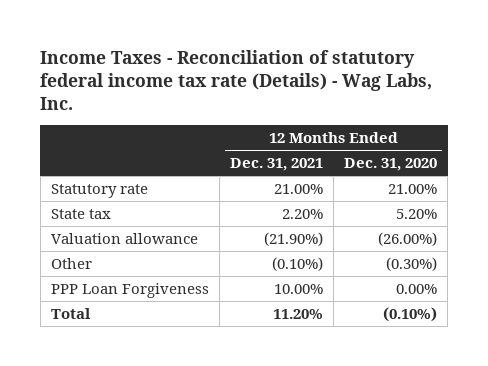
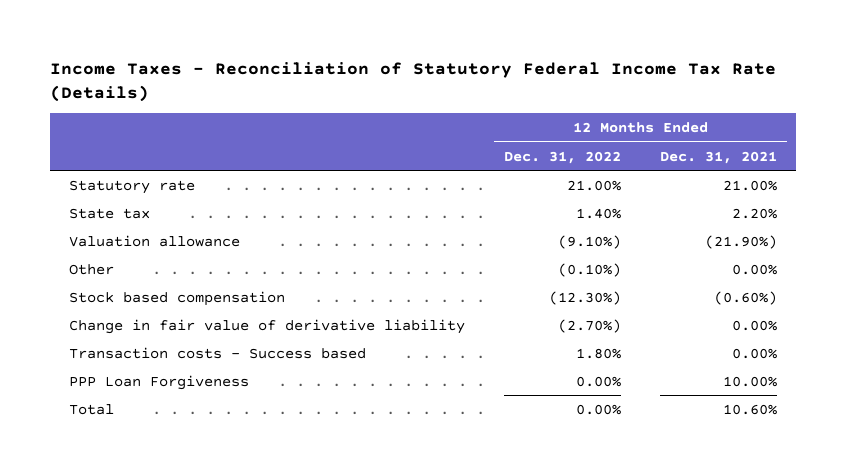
[40,49,433,111] Income Taxes - Reconciliation of statutory federal income tax rate (Details) - Wag Labs, Inc. -> [49,61,776,102] Income Taxes - Reconciliation of Statutory Federal Income Tax Rate (Details)
[344,158,438,172] Dec. 31, 2020 -> none
none -> [504,150,622,164] Dec. 31, 2022
[272,256,324,271] (0.10%) -> [731,263,777,275] 0.00%
none -> [69,290,286,306] Stock based compensation
none -> [69,318,466,334] Change in fair value of derivative liability
none -> [69,346,367,359] Transaction costs - Success based
[273,308,324,319] 11.20% -> [722,403,777,415] 10.60%

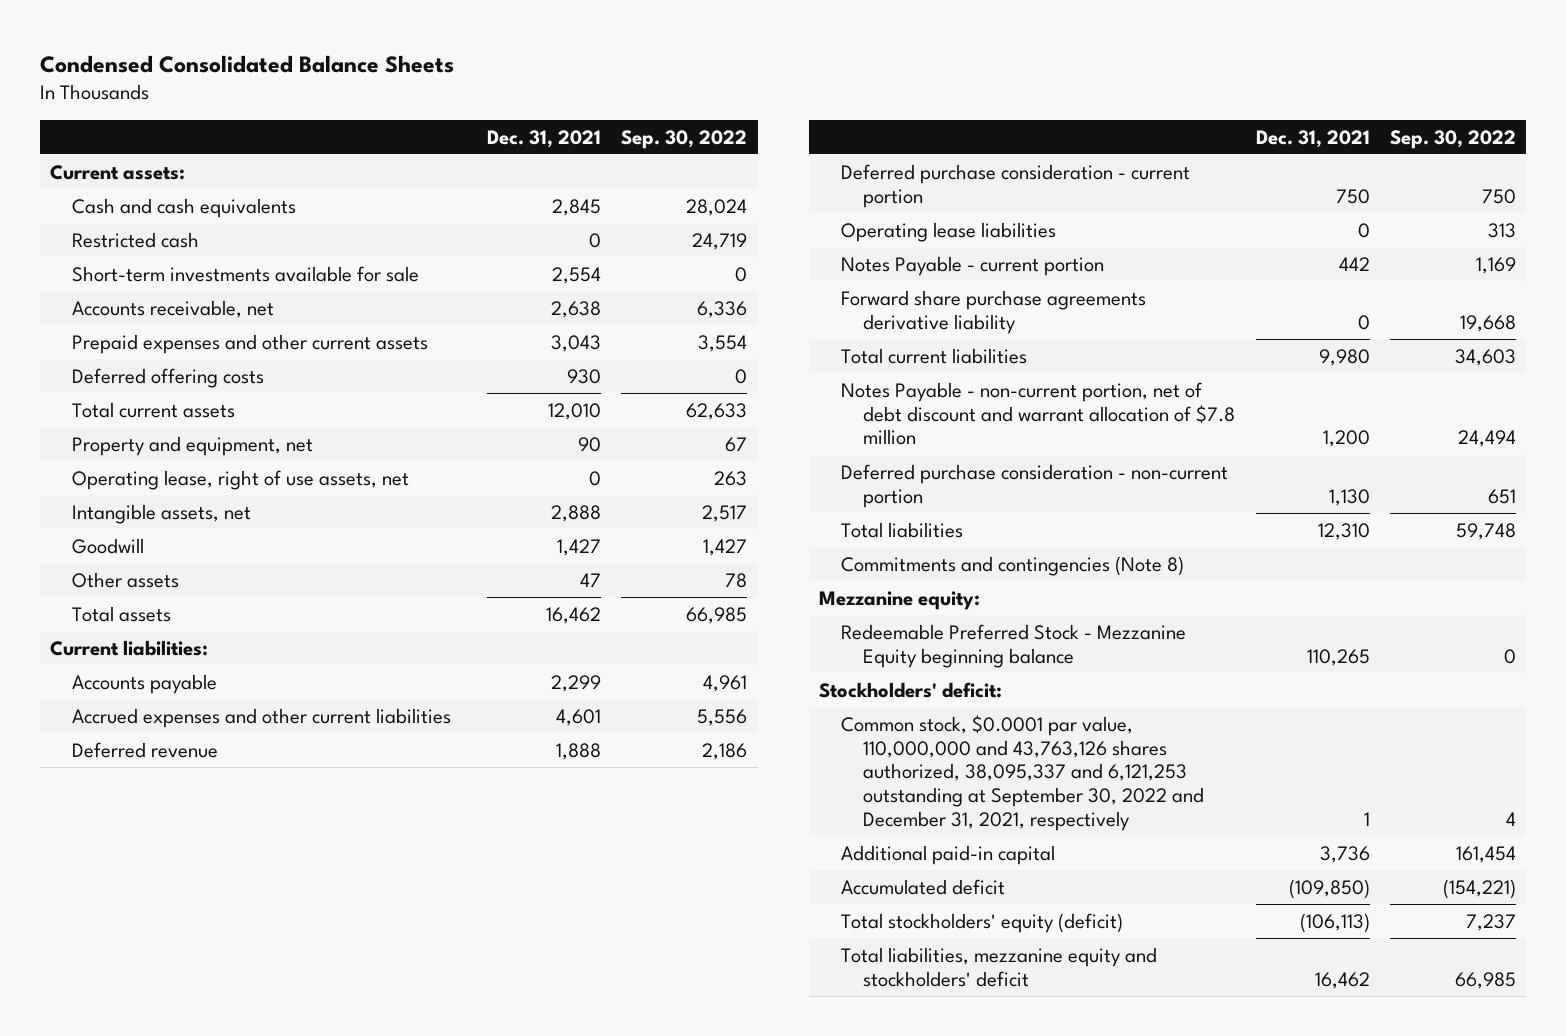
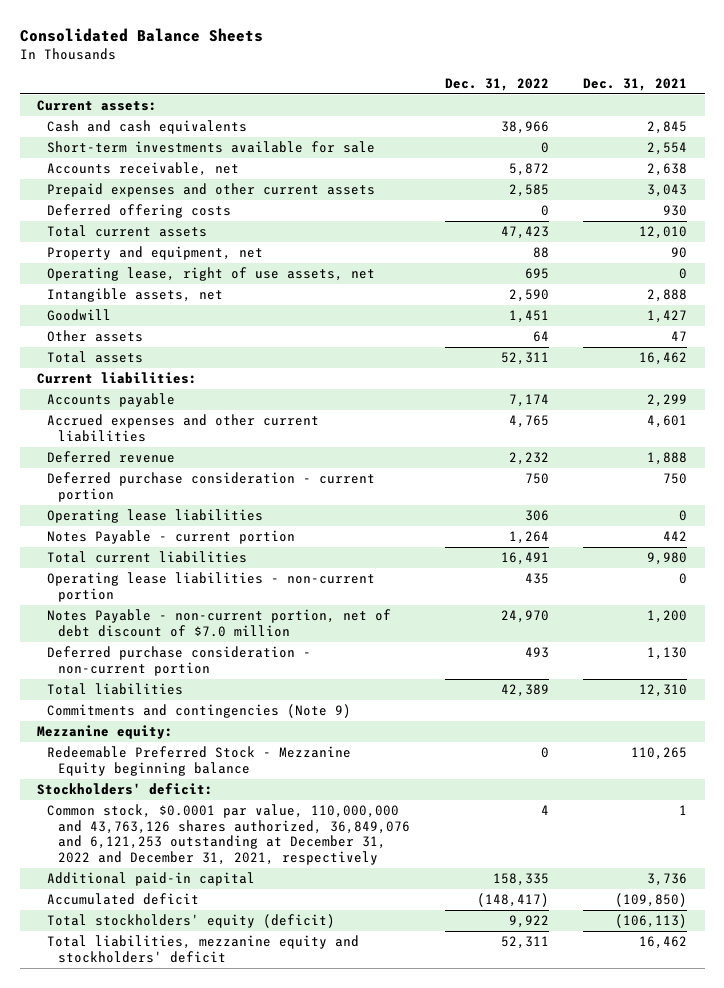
[40,54,455,73] Condensed Consolidated Balance Sheets -> [19,27,263,42] Consolidated Balance Sheets
[621,129,748,149] Sep. 30, 2022 -> none
none -> [444,77,549,91] Dec. 31, 2022
[72,231,200,248] Restricted cash -> none
[841,289,1147,334] Forward share purchase agreements derivative liability -> none
none -> [47,572,376,602] Operating lease liabilities - non-current portion
[841,381,1236,446] Notes Payable - non-current portion, net of debt discount and warrant allocation of $7.8 million -> [47,609,392,637] Notes Payable - non-current portion, net of debt discount of $7.0 million
[841,555,1185,576] Commitments and contingencies (Note 8) -> [47,704,352,719] Commitments and contingencies (Note 9)
[841,714,1205,831] Common stock, $0.0001 par value, 110,000,000 and 43,763,126 shares authorized, 38,095,337 and 6,121,253 outstanding at September 30, 2022 and December 31, 2021, respectively -> [47,804,410,866] Common stock, $0.0001 par value, 110,000,000 and 43,763,126 shares authorized, 36,849,076 and 6,121,253 outstanding at December 31, 2022 and December 31, 2021, respectively

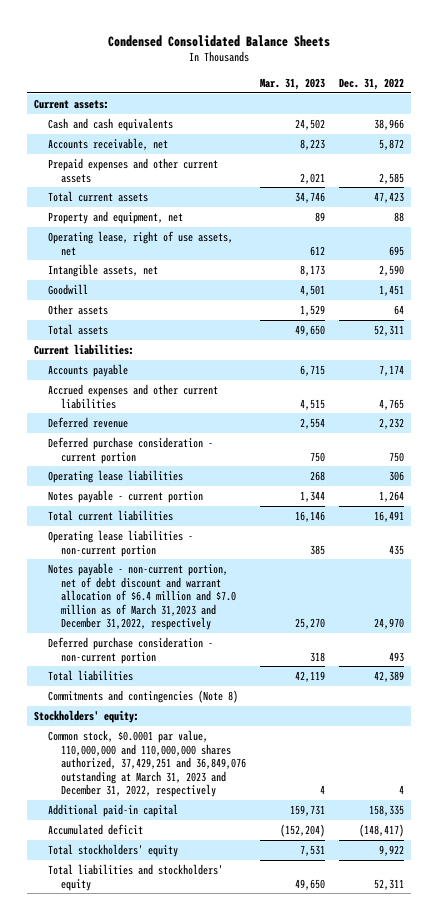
[19,27,263,42] Consolidated Balance Sheets -> [108,34,331,47] Condensed Consolidated Balance Sheets
[583,77,688,91] Dec. 31, 2021 -> none
none -> [259,77,325,90] Mar. 31, 2023
[47,141,376,154] Short-term investments available for sale -> none
[47,204,232,219] Deferred offering costs -> none
[47,530,296,545] Notes Payable - current portion -> [47,489,203,503] Notes payable - current portion
[47,609,392,637] Notes Payable - non-current portion, net of debt discount of $7.0 million -> [47,562,236,631] Notes payable - non-current portion, net of debt discount and warrant allocation of $6.4 million and $7.0 million as of March 31,2023 and December 31,2022, respectively
[37,725,174,740] Mezzanine equity: -> none
[47,746,352,776] Redeemable Preferred Stock - Mezzanine Equity beginning balance -> none
[47,704,352,719] Commitments and contingencies (Note 9) -> [47,689,238,703] Commitments and contingencies (Note 8)
[37,783,214,796] Stockholders' deficit: -> [34,709,140,723] Stockholders' equity:
[47,804,410,866] Common stock, $0.0001 par value, 110,000,000 and 43,763,126 shares authorized, 36,849,076 and 6,121,253 outstanding at December 31, 2022 and December 31, 2021, respectively -> [47,729,246,798] Common stock, $0.0001 par value, 110,000,000 and 110,000,000 shares authorized, 37,429,251 and 36,849,076 outstanding at March 31, 2023 and December 31, 2022, respectively
[47,914,336,929] Total stockholders' equity (deficit) -> [47,843,178,857] Total stockholders' equity
[47,935,360,963] Total liabilities, mezzanine equity and stockholders' deficit -> [47,863,223,891] Total liabilities and stockholders' equity

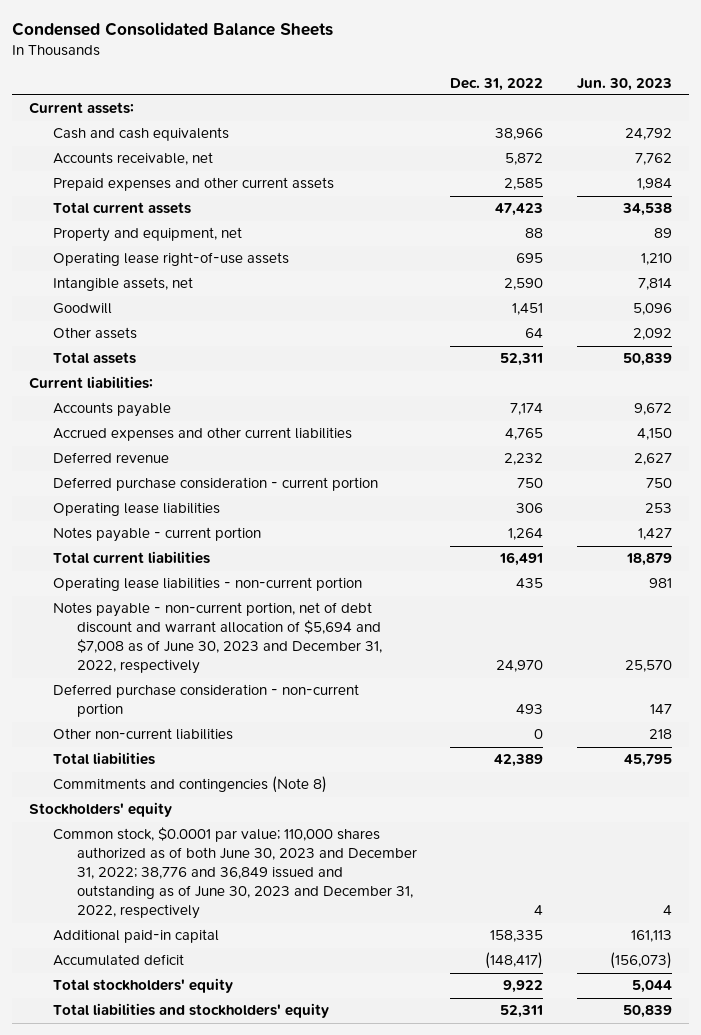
[259,77,325,90] Mar. 31, 2023 -> none
none -> [577,77,673,91] Jun. 30, 2023
[47,230,233,256] Operating lease, right of use assets, net -> [52,252,289,267] Operating lease right-of-use assets
[47,562,236,631] Notes payable - non-current portion, net of debt discount and warrant allocation of $6.4 million and $7.0 million as of March 31,2023 and December 31,2022, respectively -> [52,602,382,675] Notes payable - non-current portion, net of debt discount and warrant allocation of $5,694 and $7,008 as of June 30, 2023 and December 31, 2022, respectively
none -> [52,728,233,741] Other non-current liabilities
[34,709,140,723] Stockholders' equity: -> [29,802,173,818] Stockholders' equity
[47,729,246,798] Common stock, $0.0001 par value, 110,000,000 and 110,000,000 shares authorized, 37,429,251 and 36,849,076 outstanding at March 31, 2023 and December 31, 2022, respectively -> [52,827,417,920] Common stock, $0.0001 par value; 110,000 shares authorized as of both June 30, 2023 and December 31, 2022; 38,776 and 36,849 issued and outstanding as of June 30, 2023 and December 31, 2022, respectively

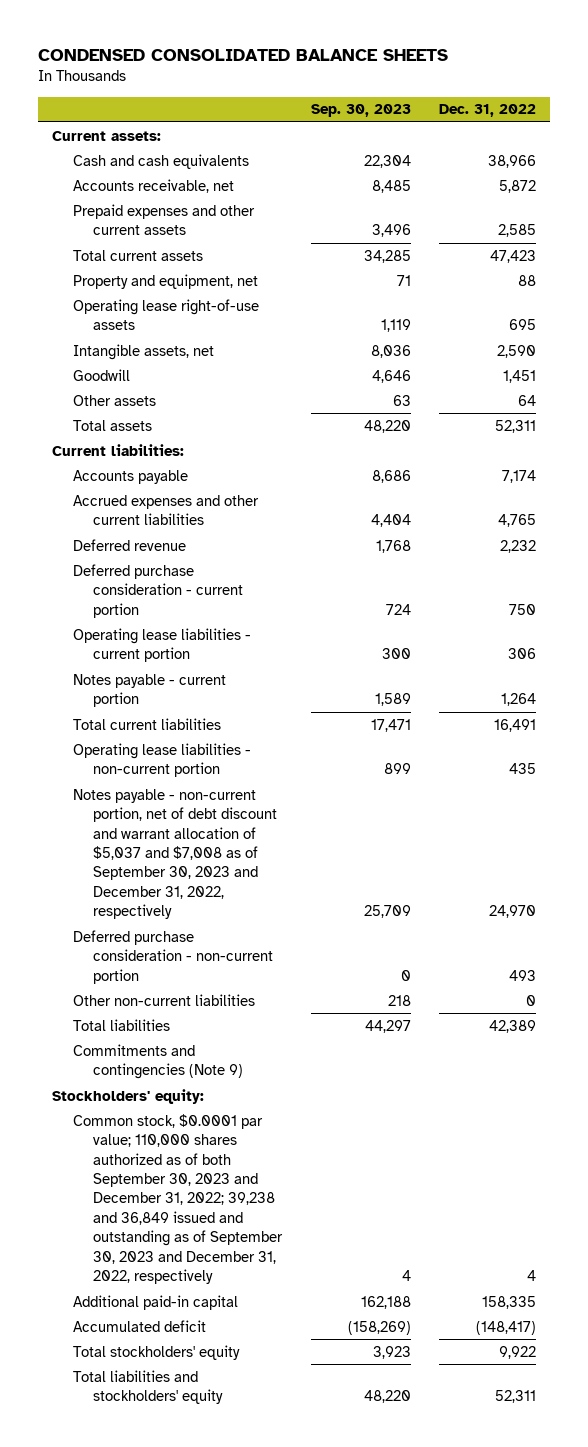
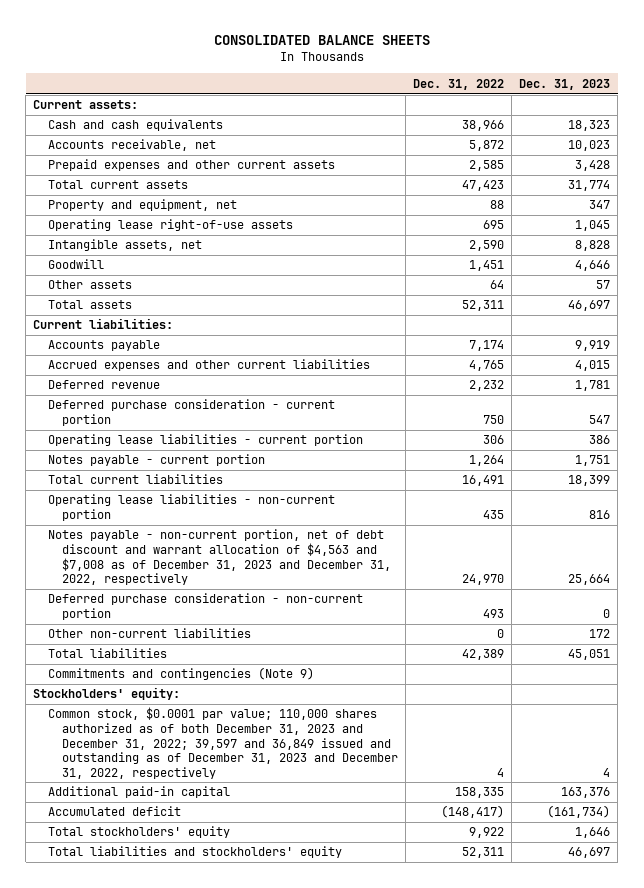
[37,49,448,62] CONDENSED CONSOLIDATED BALANCE SHEETS -> [213,34,430,45] CONSOLIDATED BALANCE SHEETS
[310,104,411,118] Sep. 30, 2023 -> none
none -> [519,78,611,90] Dec. 31, 2023
[72,788,278,920] Notes payable - non-current portion, net of debt discount and warrant allocation of $5,037 and $7,008 as of September 30, 2023 and December 31, 2022, respectively -> [47,529,392,586] Notes payable - non-current portion, net of debt discount and warrant allocation of $4,563 and $7,008 as of December 31, 2023 and December 31, 2022, respectively
[72,1113,284,1285] Common stock, $0.0001 par value; 110,000 shares authorized as of both September 30, 2023 and December 31, 2022; 39,238 and 36,849 issued and outstanding as of September 30, 2023 and December 31, 2022, respectively -> [47,707,399,779] Common stock, $0.0001 par value; 110,000 shares authorized as of both December 31, 2023 and December 31, 2022; 39,597 and 36,849 issued and outstanding as of December 31, 2023 and December 31, 2022, respectively

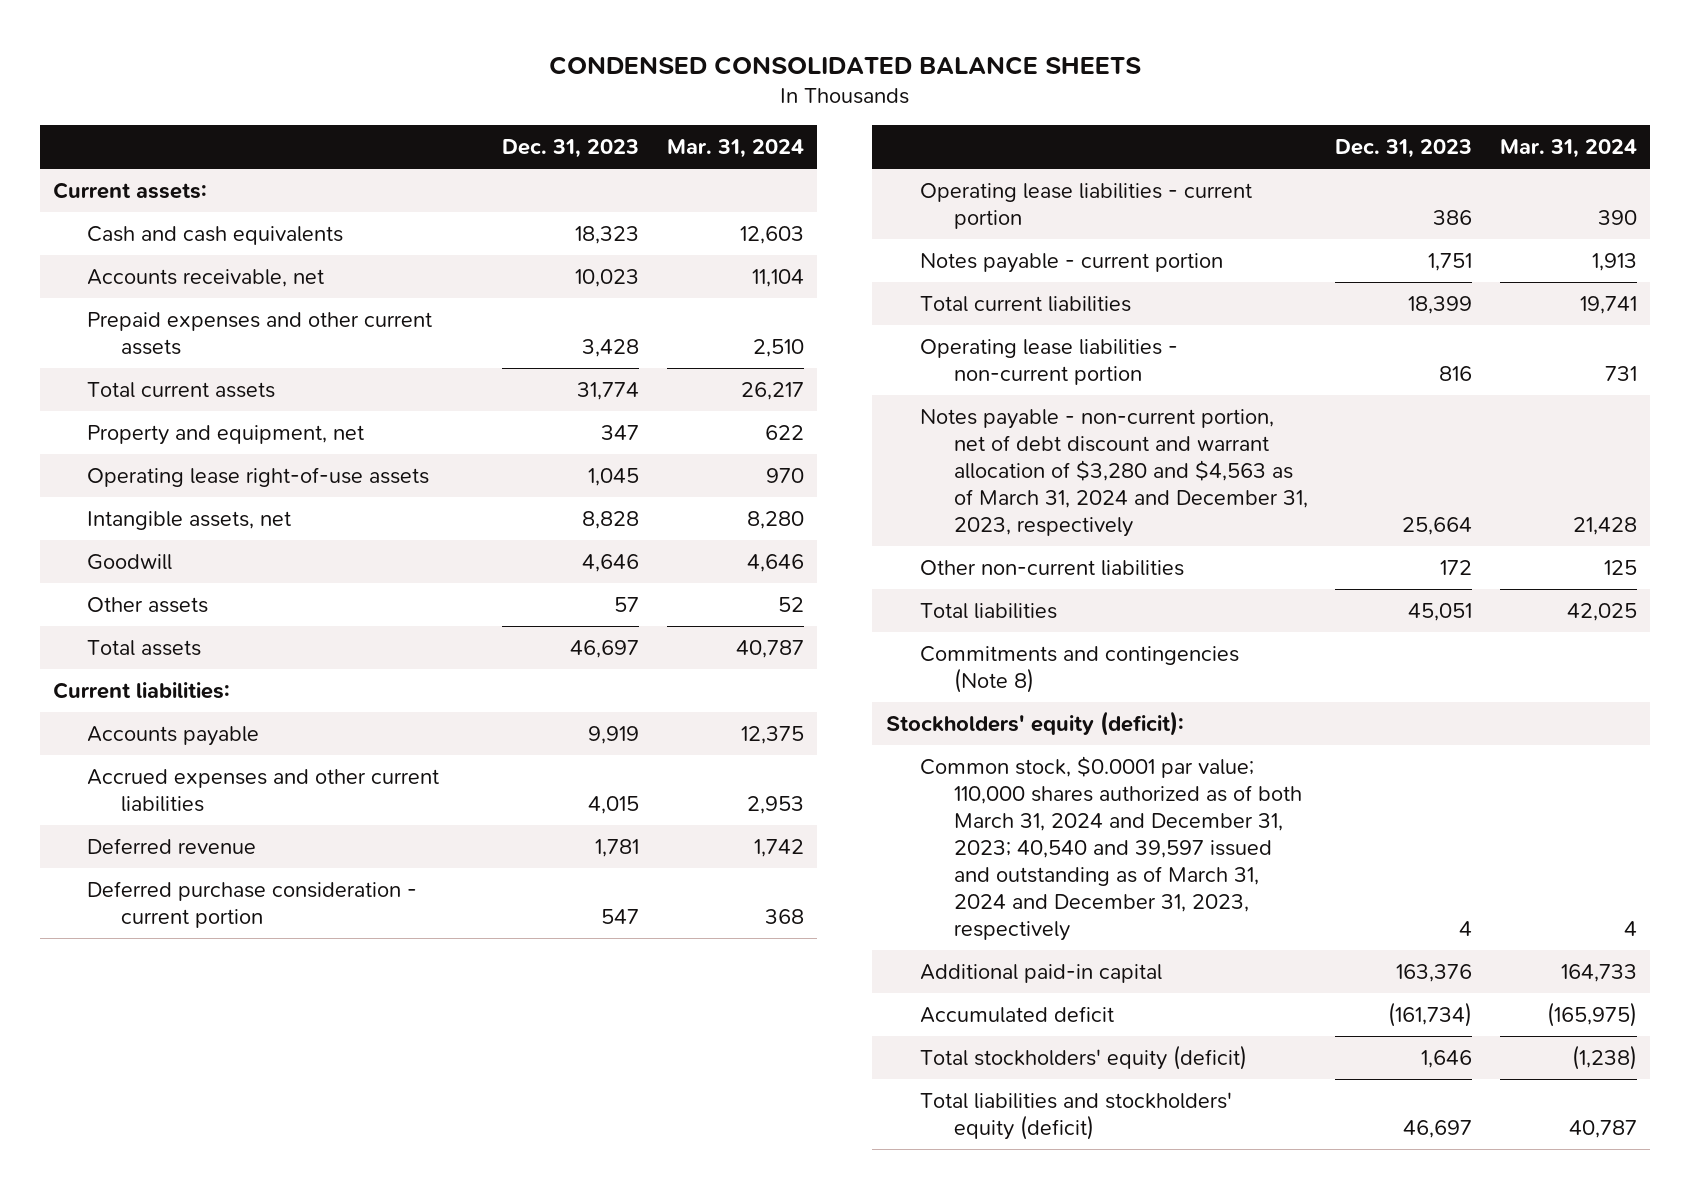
[213,34,430,45] CONSOLIDATED BALANCE SHEETS -> [548,55,1141,75] CONDENSED CONSOLIDATED BALANCE SHEETS
[413,78,505,90] Dec. 31, 2022 -> none
none -> [666,139,804,159] Mar. 31, 2024
[47,593,363,621] Deferred purchase consideration - non-current portion -> none
[47,529,392,586] Notes payable - non-current portion, net of debt discount and warrant allocation of $4,563 and $7,008 as of December 31, 2023 and December 31, 2022, respectively -> [919,409,1308,537] Notes payable - non-current portion, net of debt discount and warrant allocation of $3,280 and $4,563 as of March 31, 2024 and December 31, 2023, respectively
[47,667,314,681] Commitments and contingencies (Note 9) -> [919,646,1239,693] Commitments and contingencies (Note 8)
[33,687,181,701] Stockholders' equity: -> [886,711,1185,737] Stockholders' equity (deficit):
[47,707,399,779] Common stock, $0.0001 par value; 110,000 shares authorized as of both December 31, 2023 and December 31, 2022; 39,597 and 36,849 issued and outstanding as of December 31, 2023 and December 31, 2022, respectively -> [919,756,1302,941] Common stock, $0.0001 par value; 110,000 shares authorized as of both March 31, 2024 and December 31, 2023; 40,540 and 39,597 issued and outstanding as of March 31, 2024 and December 31, 2023, respectively
[47,826,230,839] Total stockholders' equity -> [919,1045,1247,1071] Total stockholders' equity (deficit)
[47,846,342,859] Total liabilities and stockholders' equity -> [919,1092,1232,1140] Total liabilities and stockholders' equity (deficit)

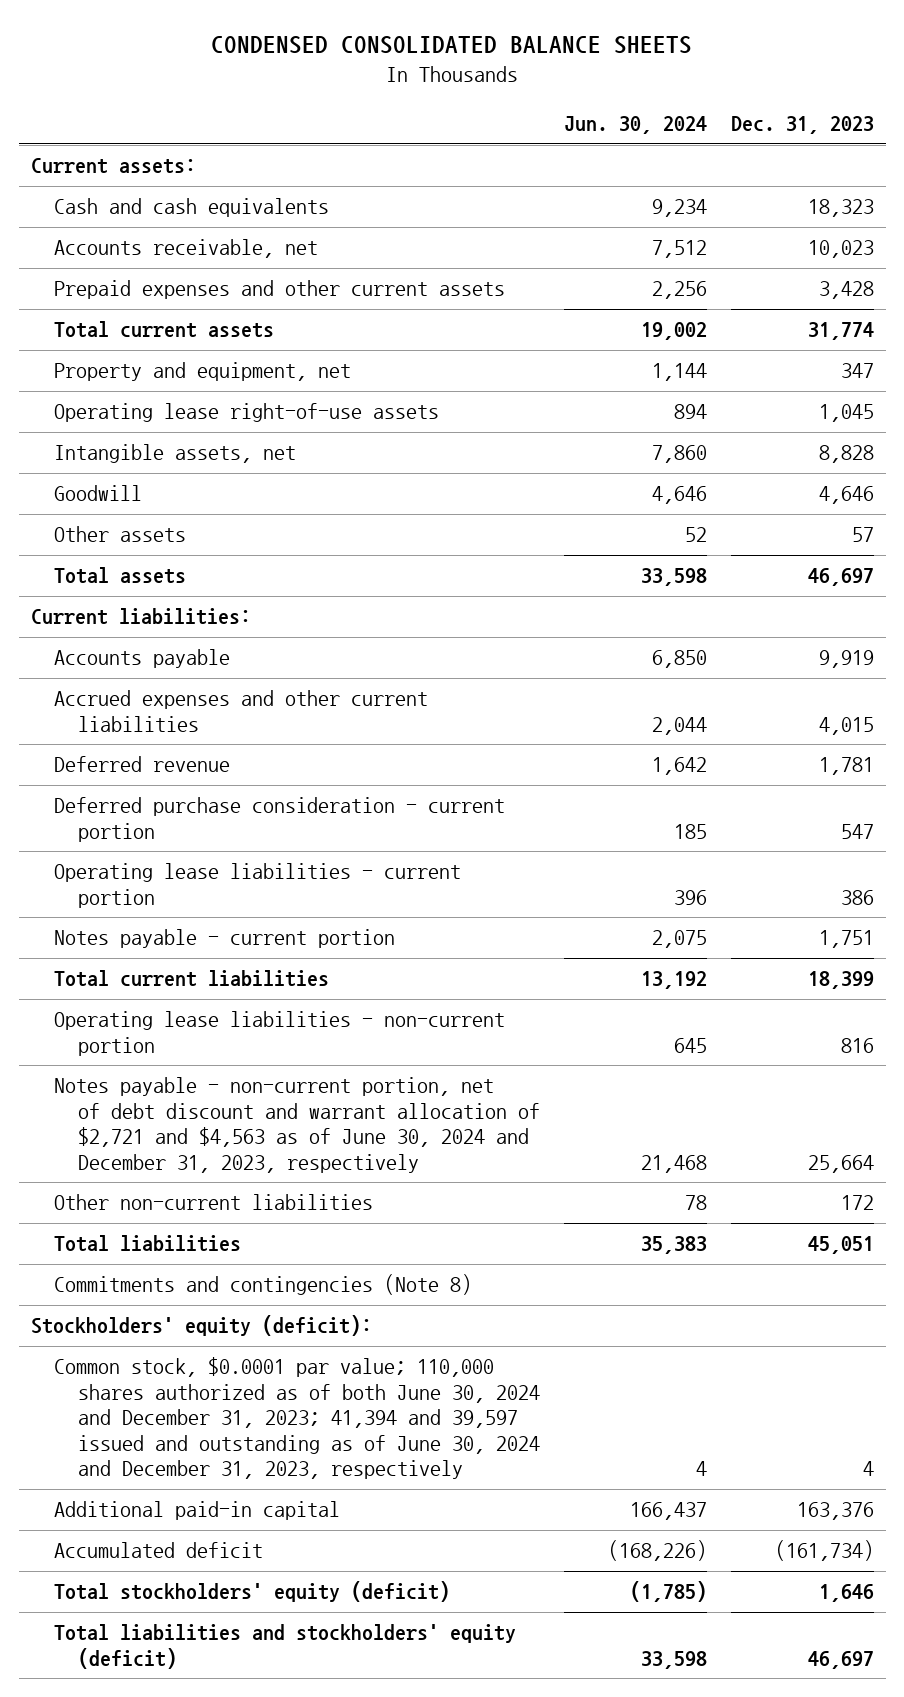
[666,139,804,159] Mar. 31, 2024 -> none
none -> [563,116,707,135] Jun. 30, 2024
[919,409,1308,537] Notes payable - non-current portion, net of debt discount and warrant allocation of $3,280 and $4,563 as of March 31, 2024 and December 31, 2023, respectively -> [54,1077,540,1173] Notes payable - non-current portion, net of debt discount and warrant allocation of $2,721 and $4,563 as of June 30, 2024 and December 31, 2023, respectively
[919,756,1302,941] Common stock, $0.0001 par value; 110,000 shares authorized as of both March 31, 2024 and December 31, 2023; 40,540 and 39,597 issued and outstanding as of March 31, 2024 and December 31, 2023, respectively -> [54,1357,540,1480] Common stock, $0.0001 par value; 110,000 shares authorized as of both June 30, 2024 and December 31, 2023; 41,394 and 39,597 issued and outstanding as of June 30, 2024 and December 31, 2023, respectively

